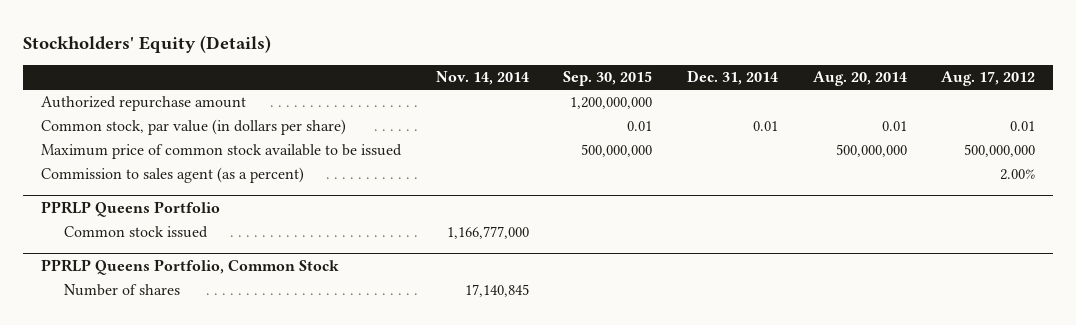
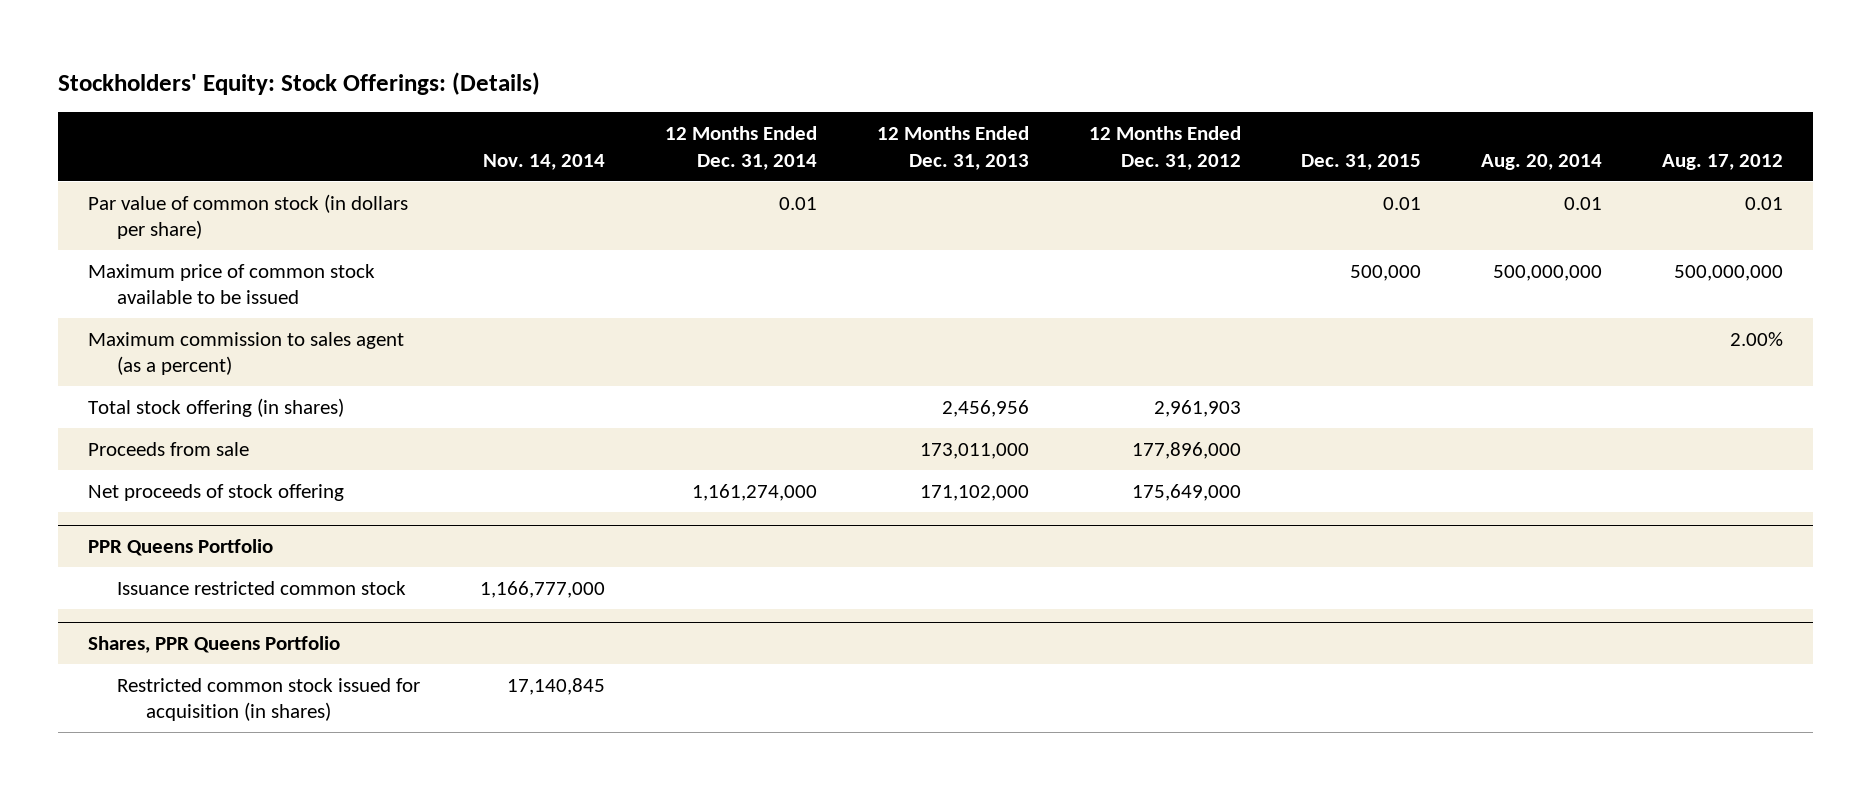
[23,34,272,53] Stockholders' Equity (Details) -> [58,72,541,96] Stockholders' Equity: Stock Offerings: (Details)
[563,71,653,87] Sep. 30, 2015 -> none
[686,70,778,86] Dec. 31, 2014 -> none
none -> [665,126,818,170] 12 Months Ended Dec. 31, 2014
none -> [877,126,1030,170] 12 Months Ended Dec. 31, 2013
none -> [1089,126,1242,170] 12 Months Ended Dec. 31, 2012
none -> [1301,153,1422,170] Dec. 31, 2015
[40,96,246,112] Authorized repurchase amount -> none
[40,119,346,136] Common stock, par value (in dollars per share) -> [88,193,409,240] Par value of common stock (in dollars per share)
[40,259,339,276] PPRLP Queens Portfolio, Common Stock -> none
[63,284,180,297] Number of shares -> none
[40,167,304,184] Commission to sales agent (as a percent) -> [88,331,405,376] Maximum commission to sales agent (as a percent)
none -> [88,397,345,417] Total stock offering (in shares)
none -> [88,441,250,456] Proceeds from sale
none -> [88,483,345,501] Net proceeds of stock offering
[40,201,220,218] PPRLP Queens Portfolio -> [88,539,274,557] PPR Queens Portfolio
[63,226,208,239] Common stock issued -> [116,580,406,595] Issuance restricted common stock
none -> [88,636,341,654] Shares, PPR Queens Portfolio
none -> [116,677,420,722] Restricted common stock issued for acquisition (in shares)

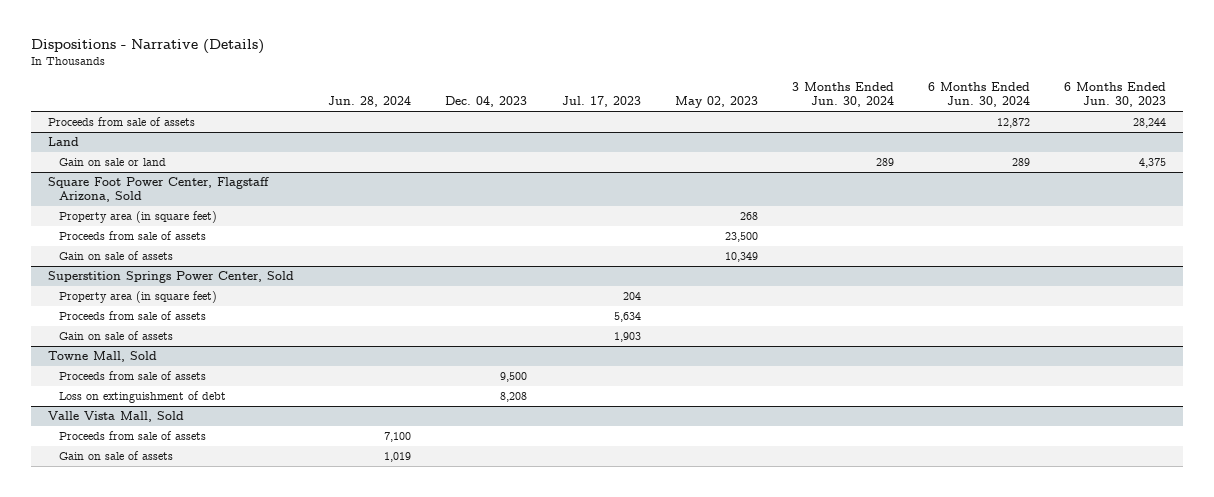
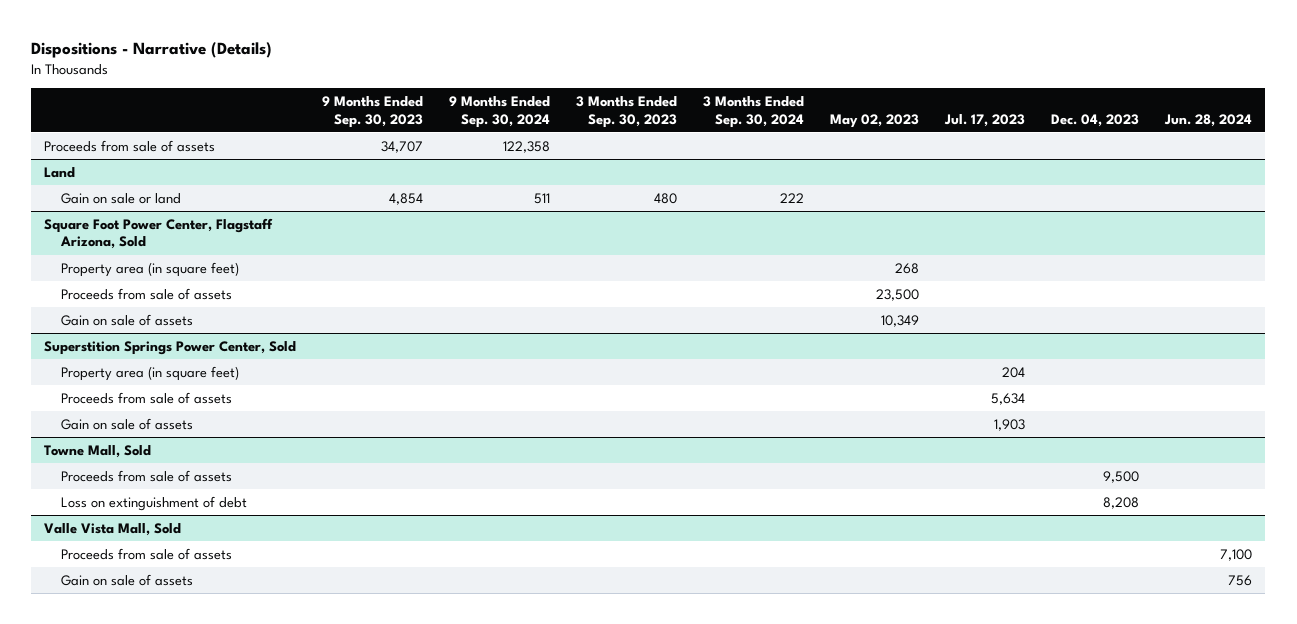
[791,81,894,108] 3 Months Ended Jun. 30, 2024 -> none
[927,81,1030,108] 6 Months Ended Jun. 30, 2024 -> none
[1064,81,1167,108] 6 Months Ended Jun. 30, 2023 -> none
none -> [322,96,424,128] 9 Months Ended Sep. 30, 2023
none -> [449,96,551,128] 9 Months Ended Sep. 30, 2024
none -> [576,96,678,128] 3 Months Ended Sep. 30, 2023
none -> [703,96,805,128] 3 Months Ended Sep. 30, 2024
[384,452,412,463] 1,019 -> [1228,574,1253,586] 756

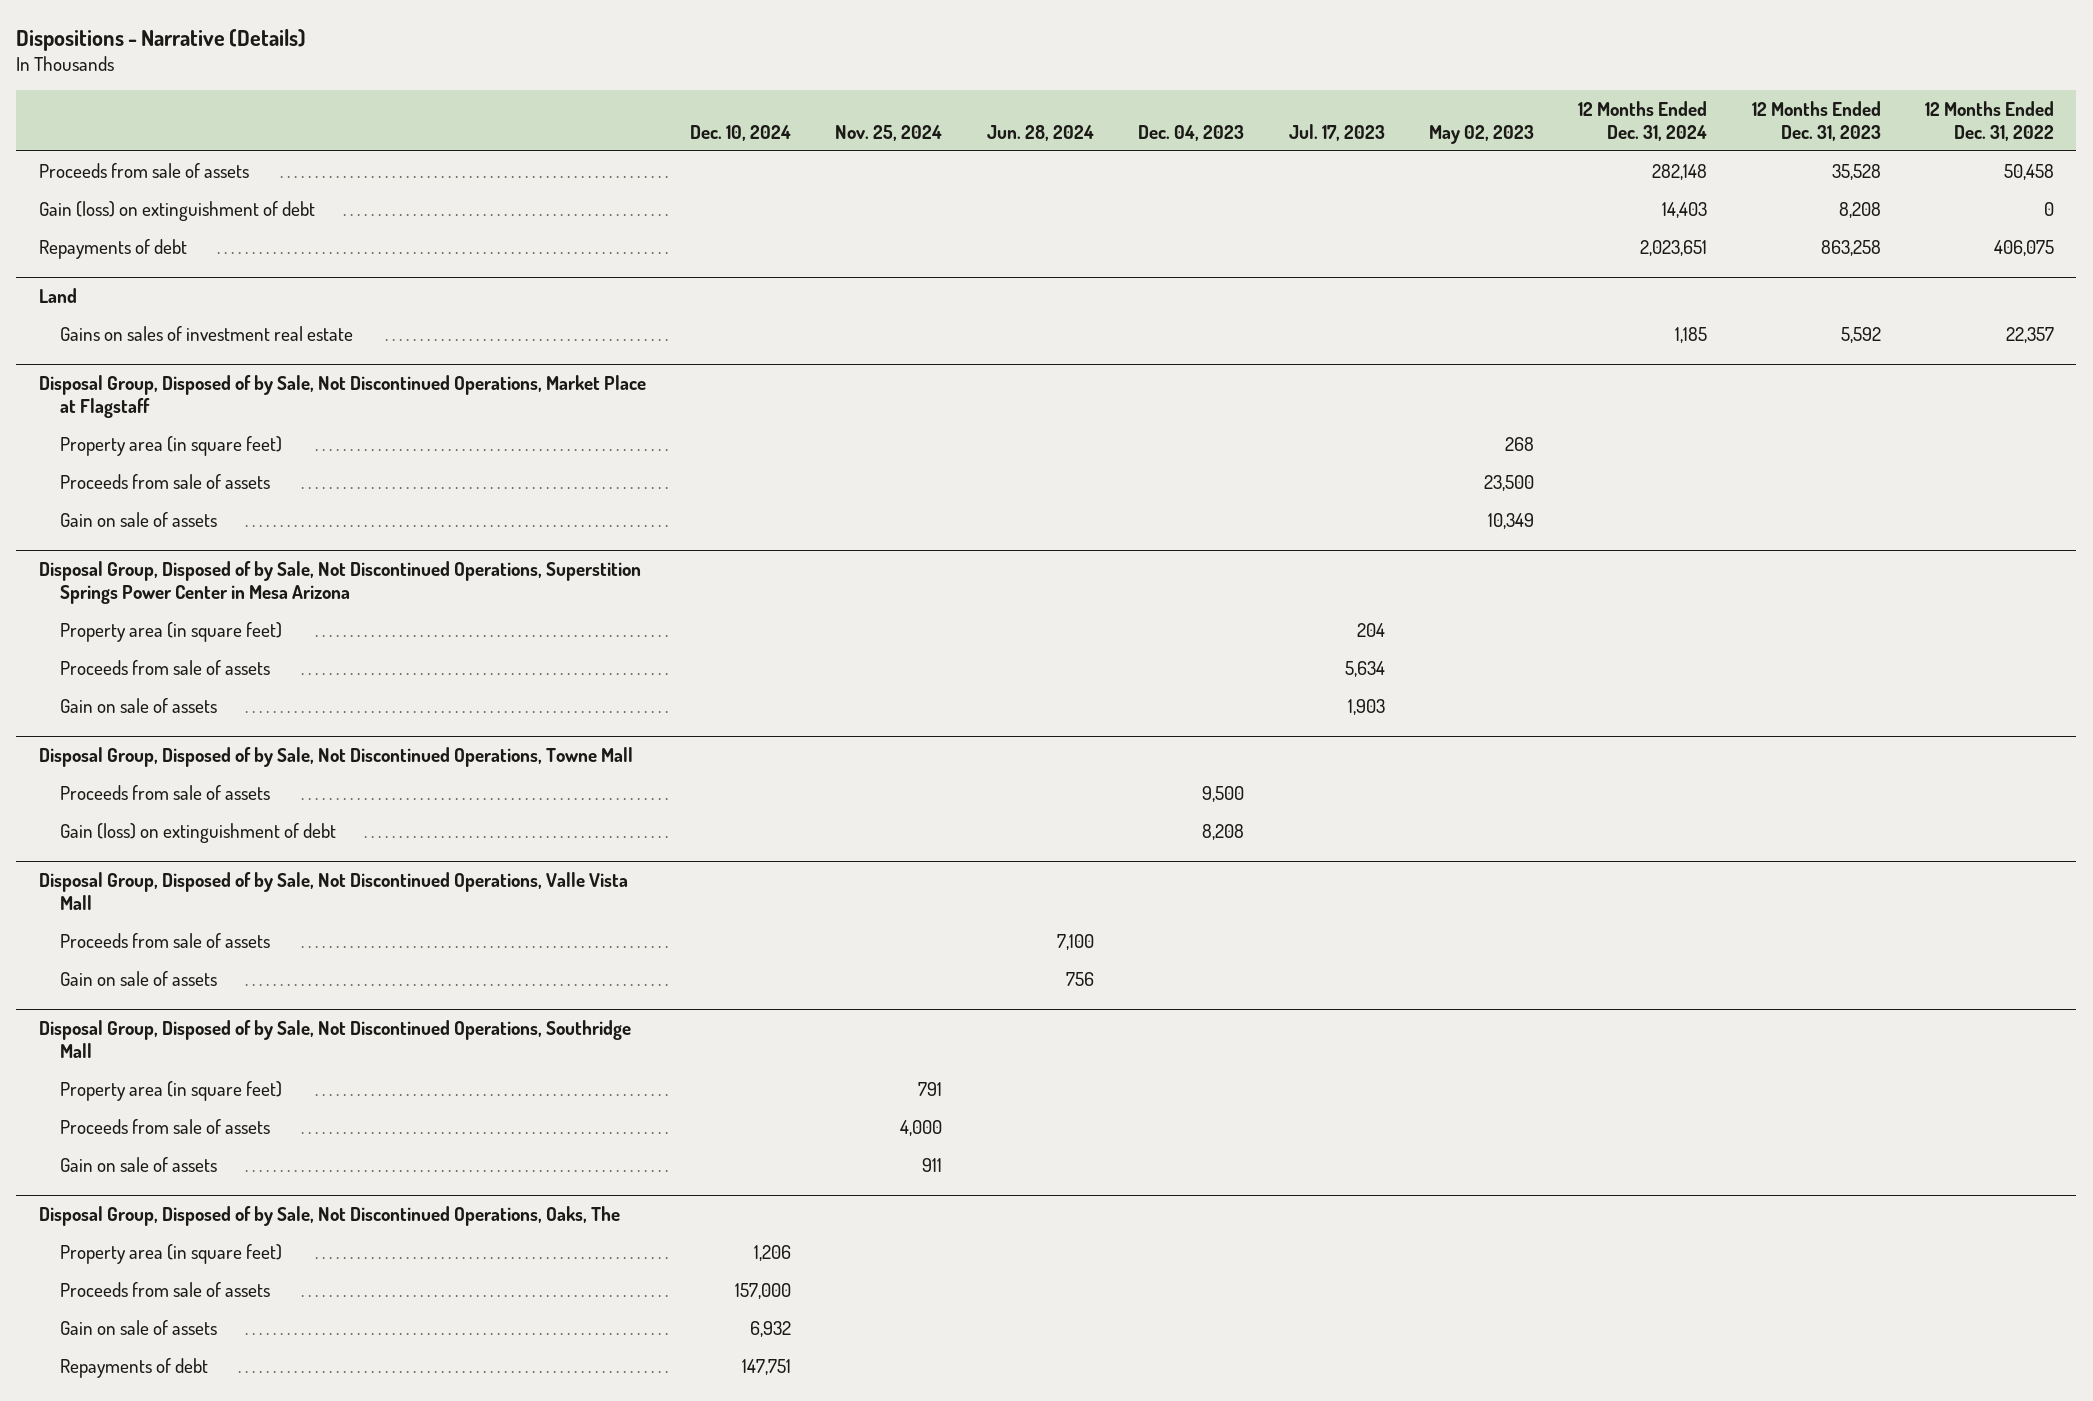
[322,96,424,128] 9 Months Ended Sep. 30, 2023 -> none
[449,96,551,128] 9 Months Ended Sep. 30, 2024 -> none
[576,96,678,128] 3 Months Ended Sep. 30, 2023 -> none
[703,96,805,128] 3 Months Ended Sep. 30, 2024 -> none
none -> [689,124,791,141] Dec. 10, 2024
none -> [835,124,943,141] Nov. 25, 2024
none -> [1578,101,1708,141] 12 Months Ended Dec. 31, 2024
none -> [1751,101,1881,141] 12 Months Ended Dec. 31, 2023
none -> [1925,101,2055,141] 12 Months Ended Dec. 31, 2022
none -> [38,200,315,221] Gain (loss) on extinguishment of debt
none -> [38,238,187,259] Repayments of debt
[61,192,182,204] Gain on sale or land -> [60,325,354,341] Gains on sales of investment real estate
[44,217,274,250] Square Foot Power Center, Flagstaff Arizona, Sold -> [38,375,646,419] Disposal Group, Disposed of by Sale, Not Discontinued Operations, Market Place at Flagstaff
[44,340,297,355] Superstition Springs Power Center, Sold -> [38,561,641,605] Disposal Group, Disposed of by Sale, Not Discontinued Operations, Superstition Springs Power Center in Mesa Arizona
[44,444,152,458] Towne Mall, Sold -> [38,747,633,768] Disposal Group, Disposed of by Sale, Not Discontinued Operations, Towne Mall
[61,495,248,511] Loss on extinguishment of debt -> [60,822,337,843] Gain (loss) on extinguishment of debt
[44,522,182,536] Valle Vista Mall, Sold -> [38,872,628,911] Disposal Group, Disposed of by Sale, Not Discontinued Operations, Valle Vista Mall
none -> [38,1020,631,1059] Disposal Group, Disposed of by Sale, Not Discontinued Operations, Southridge Mall
none -> [60,1080,283,1101] Property area (in square feet)
none -> [60,1118,271,1134] Proceeds from sale of assets
none -> [60,1156,218,1172] Gain on sale of assets
none -> [38,1206,620,1227] Disposal Group, Disposed of by Sale, Not Discontinued Operations, Oaks, The
none -> [60,1243,283,1264] Property area (in square feet)
none -> [60,1281,271,1297] Proceeds from sale of assets
none -> [60,1319,218,1335] Gain on sale of assets
none -> [60,1357,209,1378] Repayments of debt

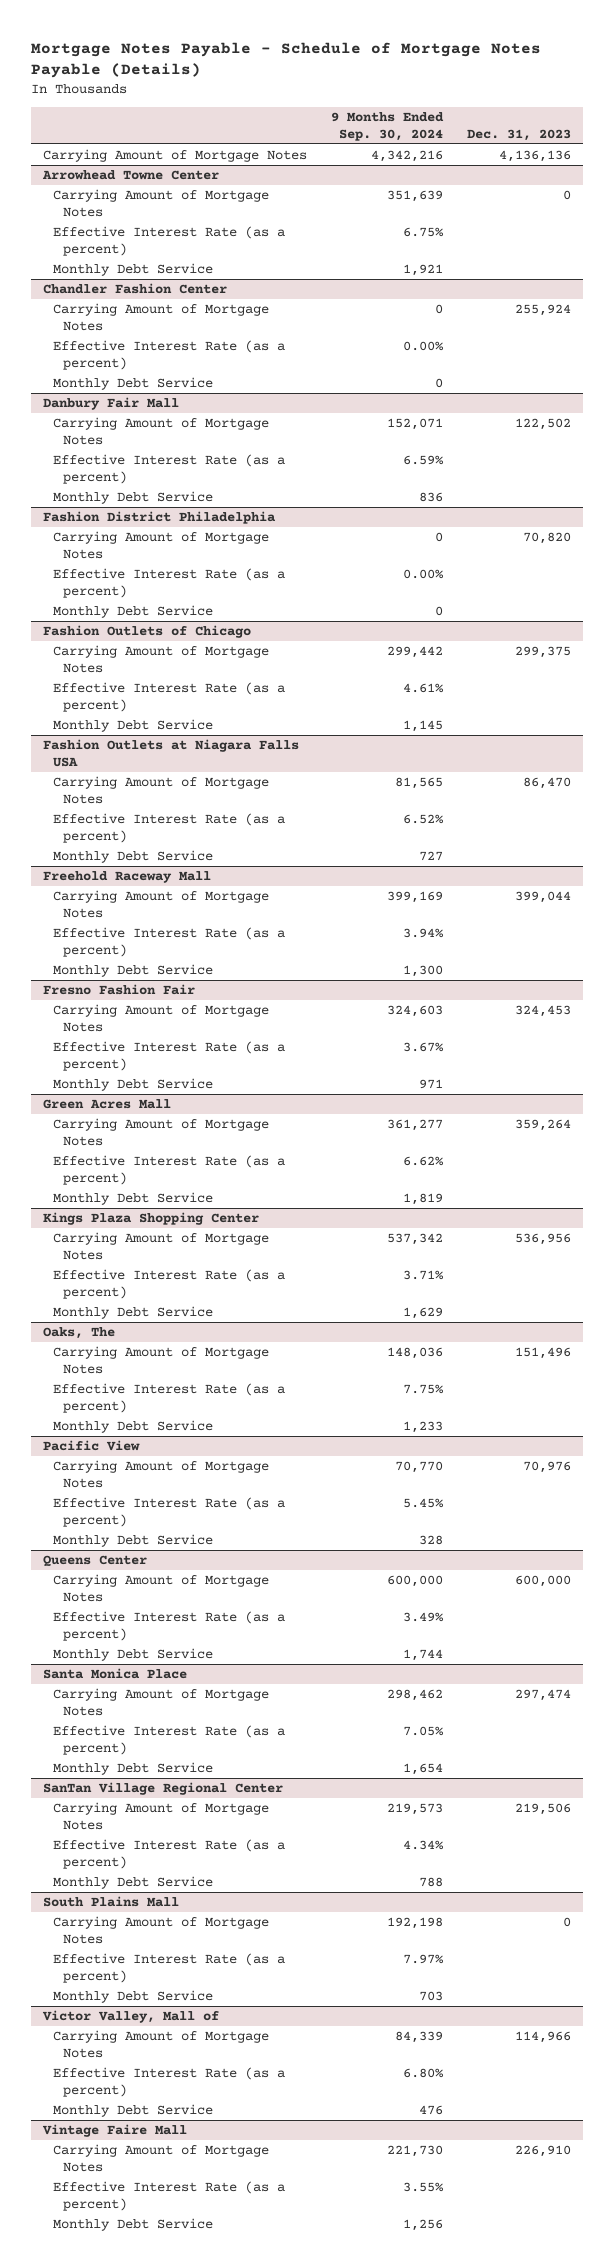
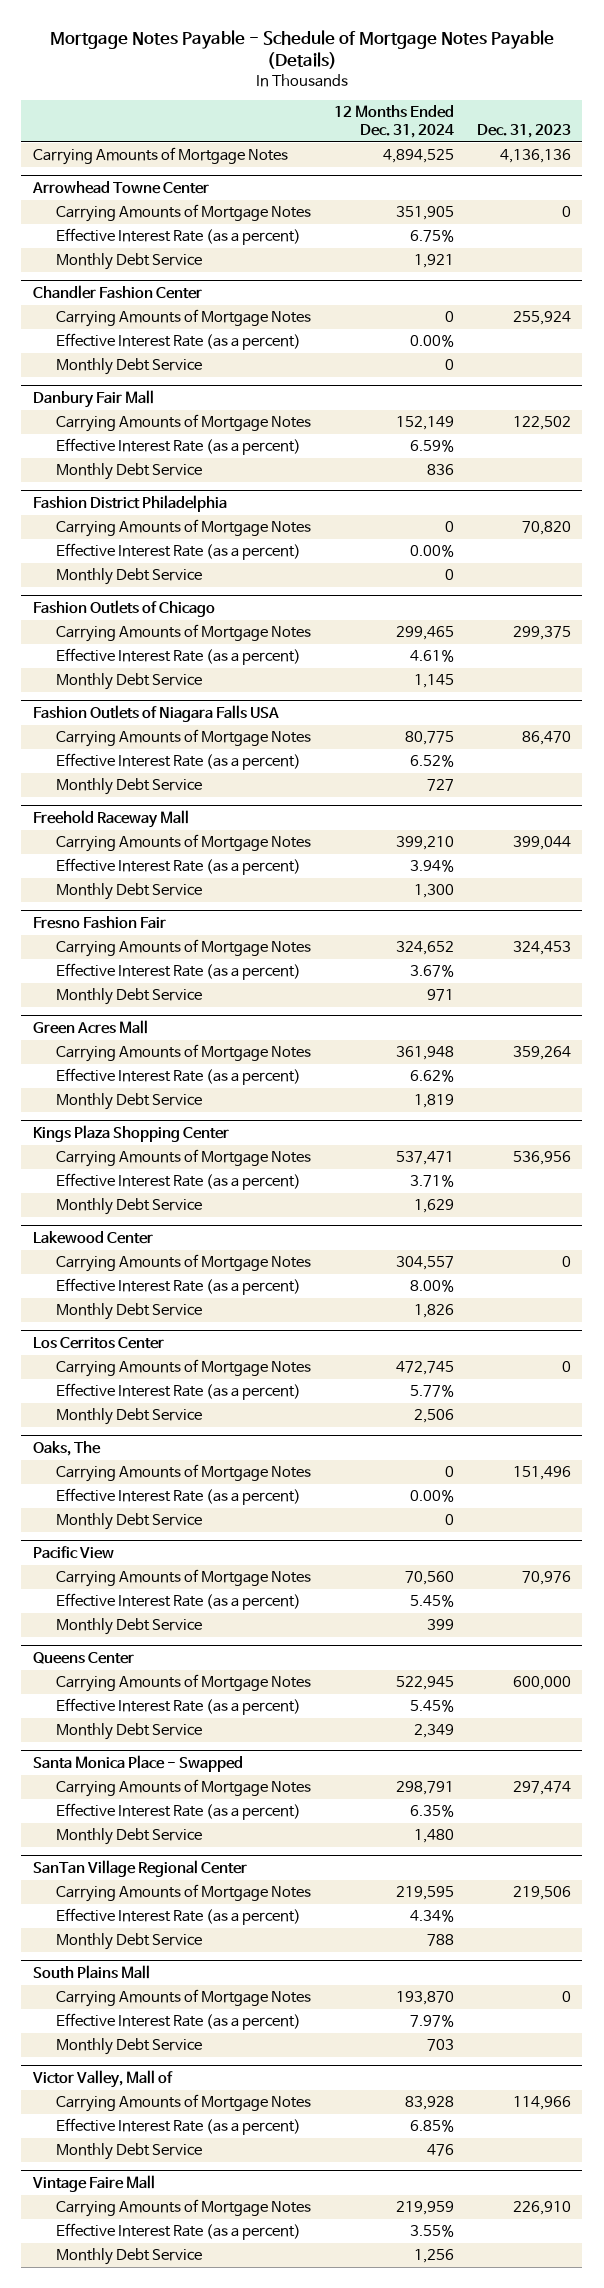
[331,112,445,141] 9 Months Ended Sep. 30, 2024 -> none
none -> [333,105,454,138] 12 Months Ended Dec. 31, 2024
[43,149,308,163] Carrying Amount of Mortgage Notes -> [32,147,288,166] Carrying Amounts of Mortgage Notes
[52,189,269,217] Carrying Amount of Mortgage Notes -> [55,204,311,223] Carrying Amounts of Mortgage Notes
[52,303,269,331] Carrying Amount of Mortgage Notes -> [55,309,311,328] Carrying Amounts of Mortgage Notes
[52,417,269,445] Carrying Amount of Mortgage Notes -> [55,414,311,433] Carrying Amounts of Mortgage Notes
[52,531,269,559] Carrying Amount of Mortgage Notes -> [55,519,311,538] Carrying Amounts of Mortgage Notes
[52,645,269,673] Carrying Amount of Mortgage Notes -> [55,624,311,643] Carrying Amounts of Mortgage Notes
[43,739,300,767] Fashion Outlets at Niagara Falls USA -> none
[52,776,269,804] Carrying Amount of Mortgage Notes -> none
[52,813,285,843] Effective Interest Rate (as a percent) -> none
[52,850,213,864] Monthly Debt Service -> none
none -> [32,704,279,722] Fashion Outlets of Niagara Falls USA
none -> [55,729,311,748] Carrying Amounts of Mortgage Notes
none -> [55,753,301,771] Effective Interest Rate (as a percent)
none -> [55,778,202,796] Monthly Debt Service
[52,890,269,918] Carrying Amount of Mortgage Notes -> [55,834,311,853] Carrying Amounts of Mortgage Notes
[52,1004,269,1032] Carrying Amount of Mortgage Notes -> [55,939,311,958] Carrying Amounts of Mortgage Notes
[52,1118,269,1146] Carrying Amount of Mortgage Notes -> [55,1044,311,1063] Carrying Amounts of Mortgage Notes
[52,1232,269,1260] Carrying Amount of Mortgage Notes -> [55,1149,311,1168] Carrying Amounts of Mortgage Notes
none -> [32,1230,153,1244] Lakewood Center
none -> [55,1254,311,1273] Carrying Amounts of Mortgage Notes
none -> [55,1278,301,1296] Effective Interest Rate (as a percent)
none -> [55,1303,202,1321] Monthly Debt Service
none -> [32,1336,164,1349] Los Cerritos Center
none -> [55,1359,311,1378] Carrying Amounts of Mortgage Notes
none -> [55,1383,301,1401] Effective Interest Rate (as a percent)
none -> [55,1408,202,1426] Monthly Debt Service
[52,1346,269,1374] Carrying Amount of Mortgage Notes -> [55,1464,311,1483] Carrying Amounts of Mortgage Notes
[52,1460,269,1488] Carrying Amount of Mortgage Notes -> [55,1569,311,1588] Carrying Amounts of Mortgage Notes
[52,1574,269,1602] Carrying Amount of Mortgage Notes -> [55,1674,311,1693] Carrying Amounts of Mortgage Notes
[43,1668,188,1680] Santa Monica Place -> [32,1754,243,1772] Santa Monica Place - Swapped
[52,1688,269,1716] Carrying Amount of Mortgage Notes -> [55,1779,311,1798] Carrying Amounts of Mortgage Notes
[52,1802,269,1830] Carrying Amount of Mortgage Notes -> [55,1884,311,1903] Carrying Amounts of Mortgage Notes
[52,1916,269,1944] Carrying Amount of Mortgage Notes -> [55,1989,311,2008] Carrying Amounts of Mortgage Notes
[52,2030,269,2058] Carrying Amount of Mortgage Notes -> [55,2094,311,2113] Carrying Amounts of Mortgage Notes
[52,2144,269,2172] Carrying Amount of Mortgage Notes -> [55,2199,311,2218] Carrying Amounts of Mortgage Notes

